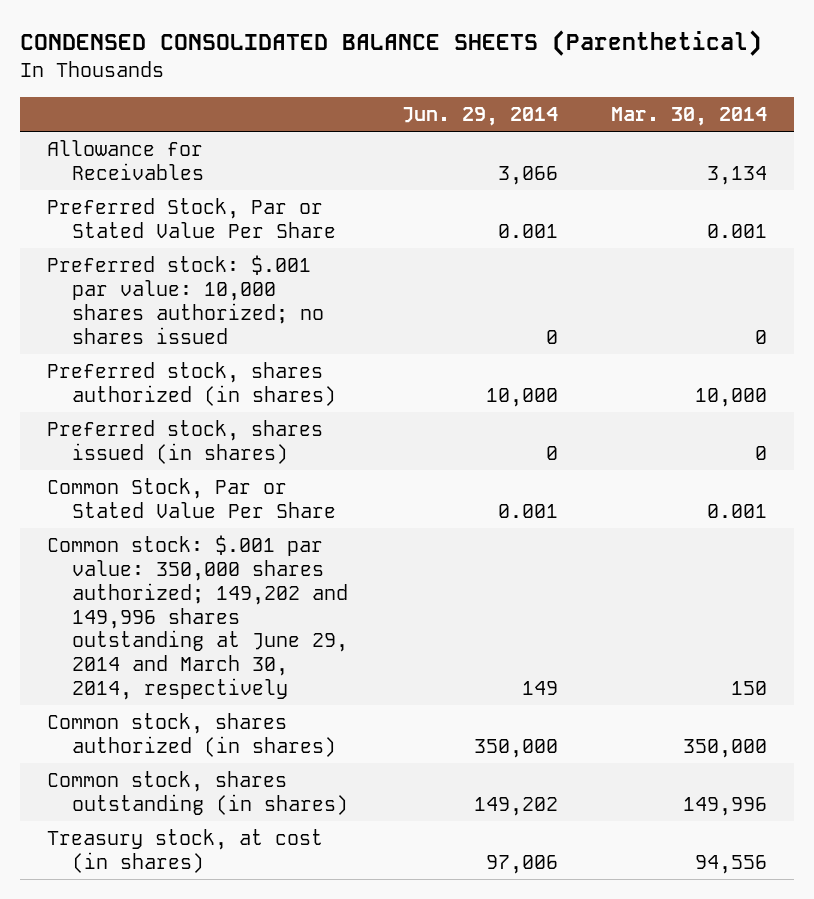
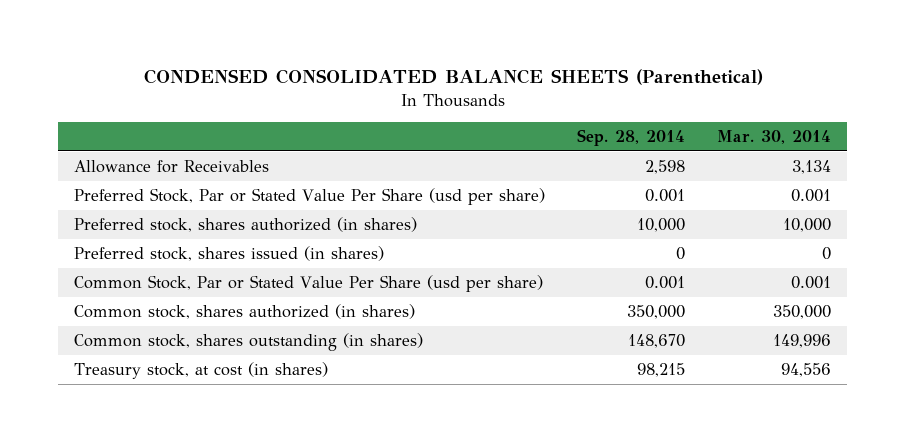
[401,106,558,126] Jun. 29, 2014 -> none
none -> [577,129,686,147] Sep. 28, 2014
[46,255,325,344] Preferred stock: $.001 par value: 10,000 shares authorized; no shares issued -> none
[46,198,337,238] Preferred Stock, Par or Stated Value Per Share -> [73,188,545,206] Preferred Stock, Par or Stated Value Per Share (usd per share)
[46,535,349,700] Common stock: $.001 par value: 350,000 shares authorized; 149,202 and 149,996 shares outstanding at June 29, 2014 and March 30, 2014, respectively -> none
[46,478,337,518] Common Stock, Par or Stated Value Per Share -> [73,275,543,293] Common Stock, Par or Stated Value Per Share (usd per share)

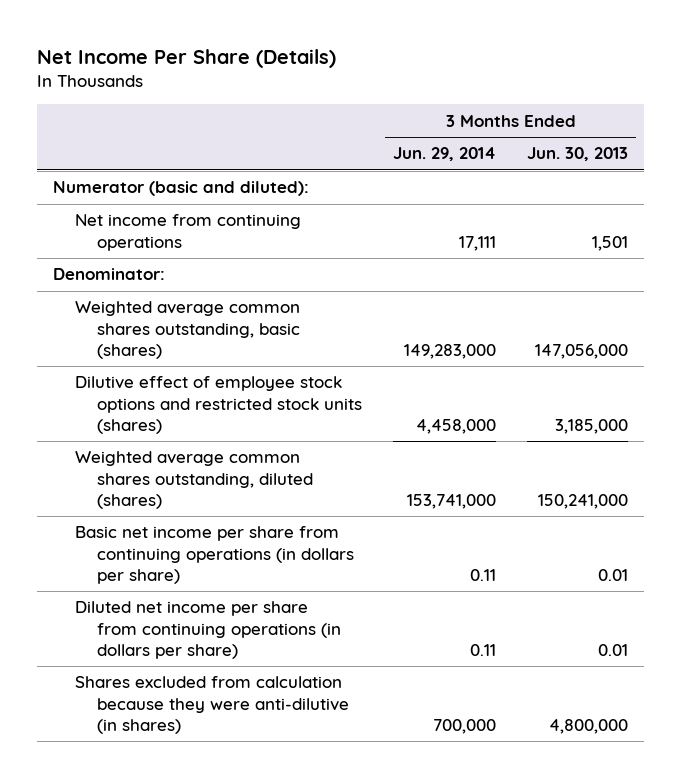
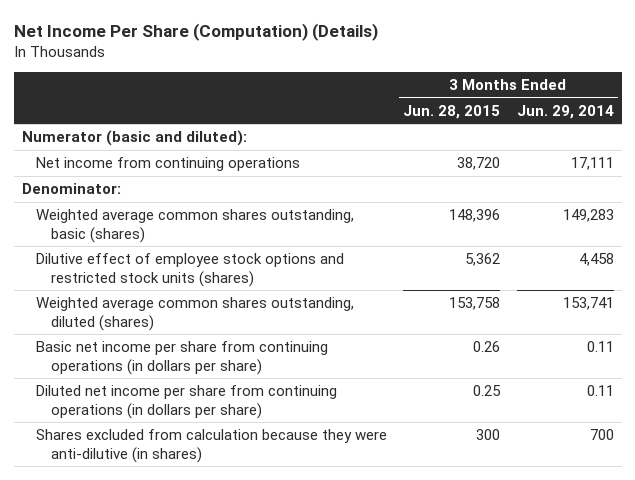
[37,48,337,68] Net Income Per Share (Details) -> [13,22,378,41] Net Income Per Share (Computation) (Details)
[527,147,629,162] Jun. 30, 2013 -> none
none -> [403,104,501,119] Jun. 28, 2015
[404,343,497,359] 149,283,000 -> [562,209,614,223] 149,283
[416,418,497,434] 4,458,000 -> [578,253,614,267] 4,458
[407,493,497,509] 153,741,000 -> [562,297,614,311] 153,741
[433,718,497,734] 700,000 -> [589,429,614,441] 700

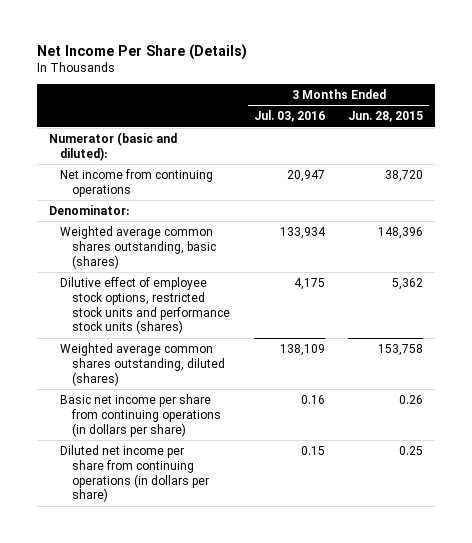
[13,22,378,41] Net Income Per Share (Computation) (Details) -> [36,43,247,60] Net Income Per Share (Details)
[516,104,614,119] Jun. 29, 2014 -> none
none -> [253,110,325,123] Jul. 03, 2016
[36,253,345,287] Dilutive effect of employee stock options and restricted stock units (shares) -> [60,276,230,335] Dilutive effect of employee stock options, restricted stock units and performance stock units (shares)
[36,429,388,463] Shares excluded from calculation because they were anti-dilutive (in shares) -> none

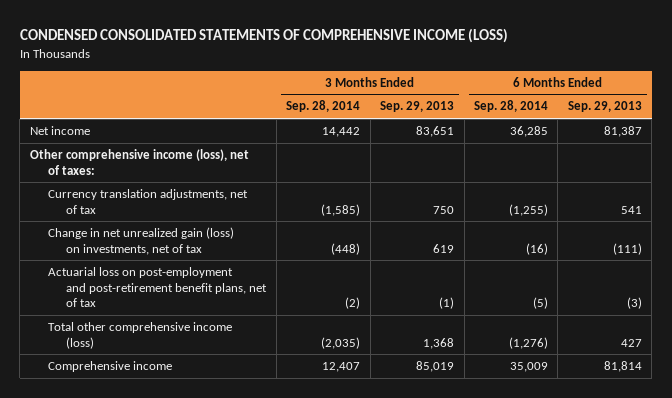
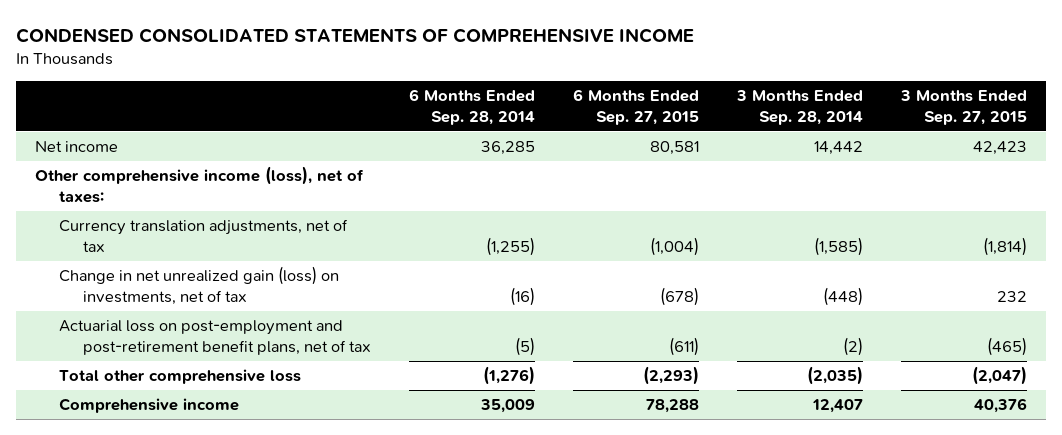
[19,27,508,43] CONDENSED CONSOLIDATED STATEMENTS OF COMPREHENSIVE INCOME (LOSS) -> [15,27,694,43] CONDENSED CONSOLIDATED STATEMENTS OF COMPREHENSIVE INCOME
[380,101,455,113] Sep. 29, 2013 -> none
[567,101,642,113] Sep. 29, 2013 -> none
none -> [572,88,699,125] 6 Months Ended Sep. 27, 2015
none -> [899,89,1027,125] 3 Months Ended Sep. 27, 2015
[48,322,233,349] Total other comprehensive income (loss) -> [59,369,302,385] Total other comprehensive loss

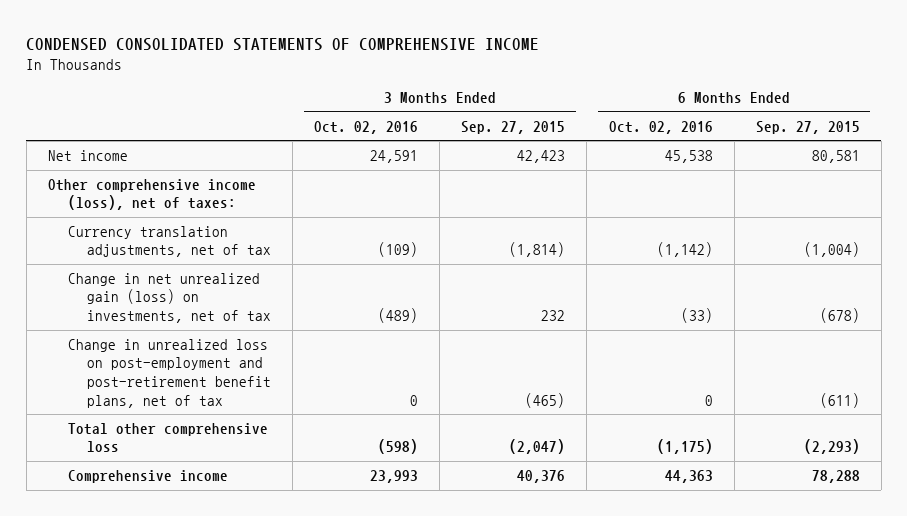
[409,88,536,125] 6 Months Ended Sep. 28, 2014 -> none
[735,89,863,125] 3 Months Ended Sep. 28, 2014 -> none
none -> [314,120,419,134] Oct. 02, 2016
none -> [608,120,713,134] Oct. 02, 2016
[59,320,372,356] Actuarial loss on post-employment and post-retirement benefit plans, net of tax -> [67,338,272,408] Change in unrealized loss on post-employment and post-retirement benefit plans, net of tax

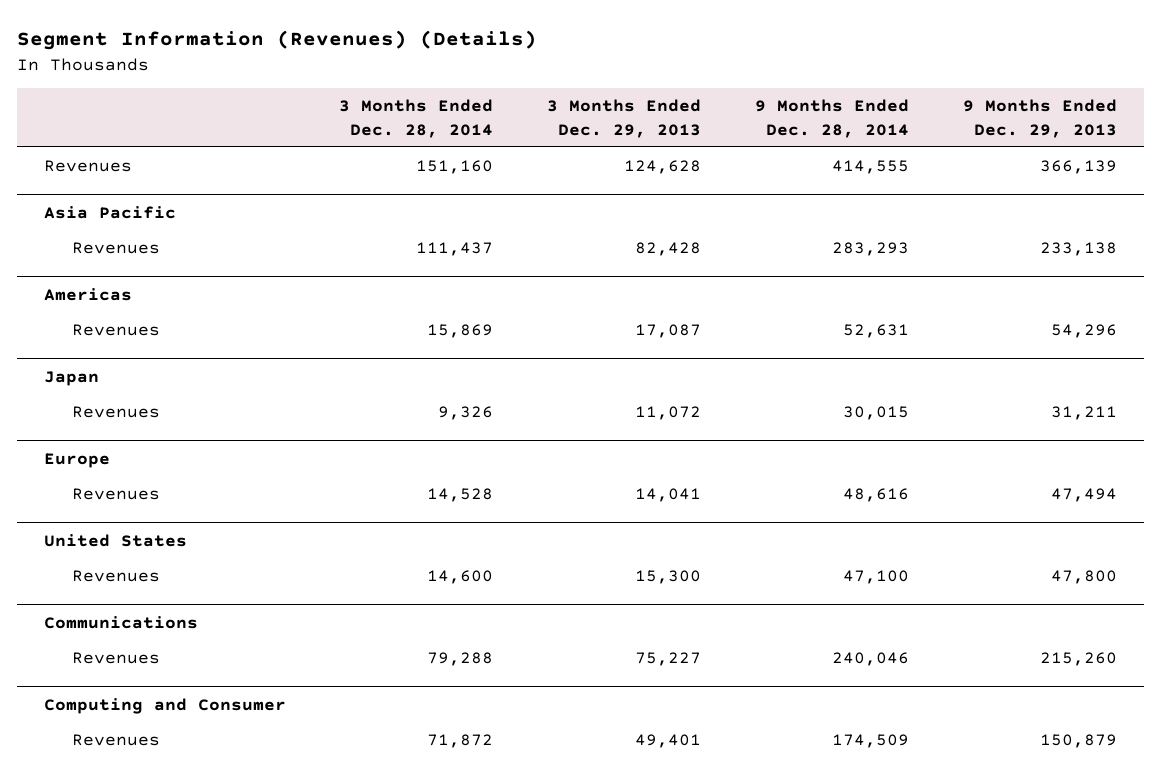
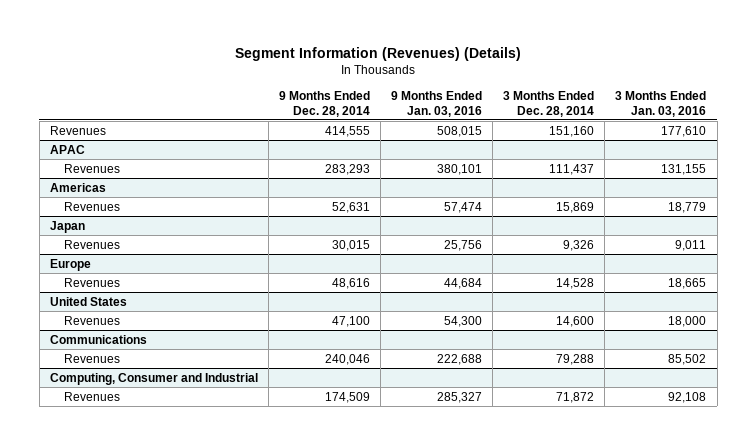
[547,98,702,138] 3 Months Ended Dec. 29, 2013 -> none
[962,98,1117,138] 9 Months Ended Dec. 29, 2013 -> none
none -> [391,90,483,117] 9 Months Ended Jan. 03, 2016
none -> [615,90,707,117] 3 Months Ended Jan. 03, 2016
[43,205,176,219] Asia Pacific -> [49,144,85,154] APAC
[43,697,286,714] Computing and Consumer -> [49,372,258,385] Computing, Consumer and Industrial

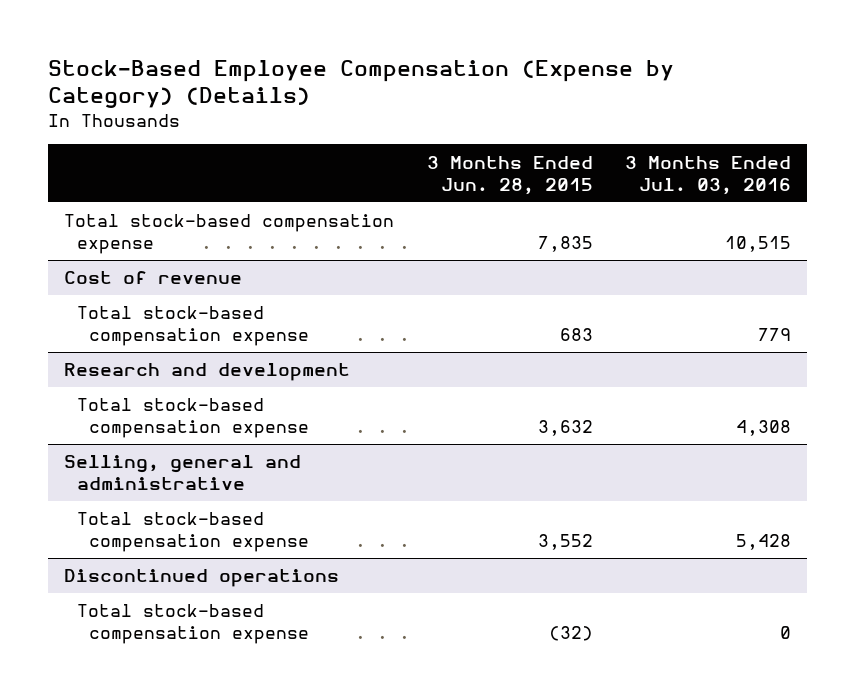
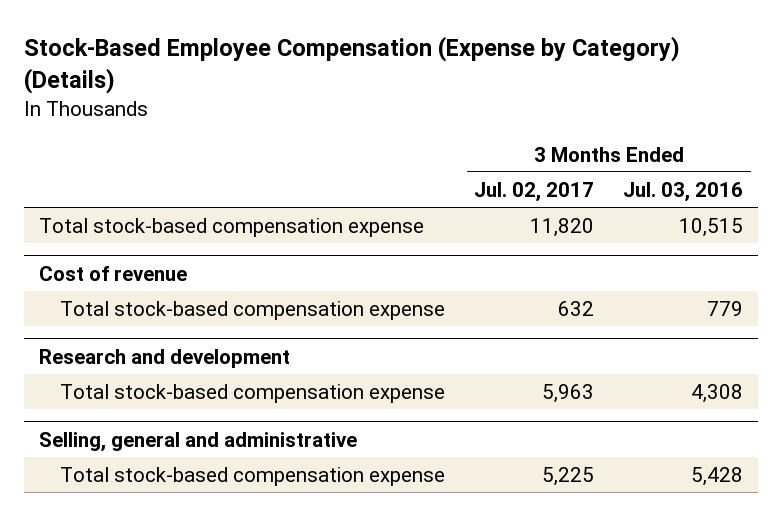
[426,155,593,195] 3 Months Ended Jun. 28, 2015 -> none
none -> [474,181,595,202] Jul. 02, 2017
[64,569,340,588] Discontinued operations -> none
[76,604,310,645] Total stock-based compensation expense -> none

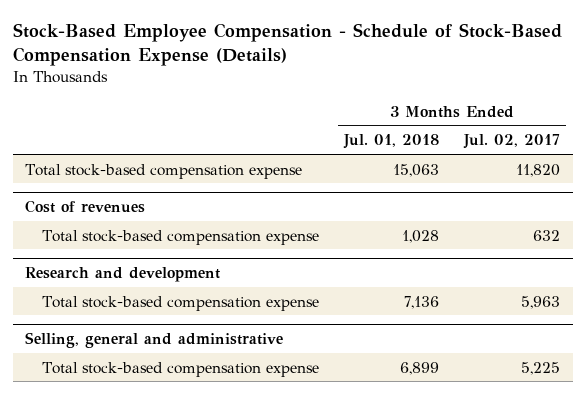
[24,36,681,95] Stock-Based Employee Compensation (Expense by Category) (Details) -> [12,22,562,66] Stock-Based Employee Compensation - Schedule of Stock-Based Compensation Expense (Details)
[623,181,744,202] Jul. 03, 2016 -> none
none -> [343,134,440,150] Jul. 01, 2018
[38,266,187,282] Cost of revenue -> [25,199,146,213] Cost of revenues

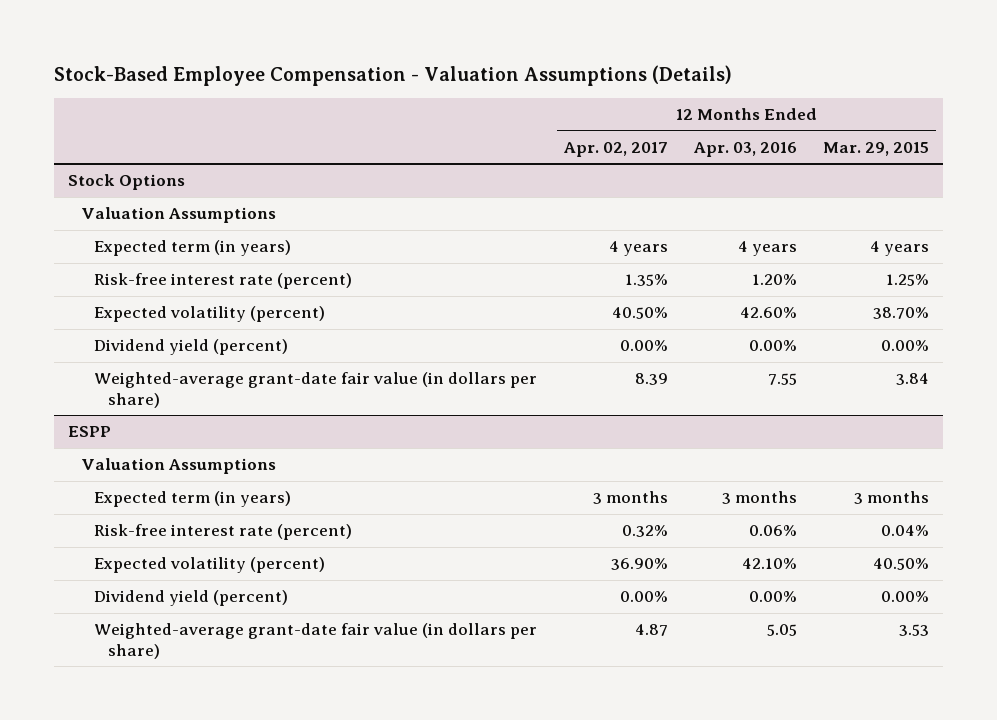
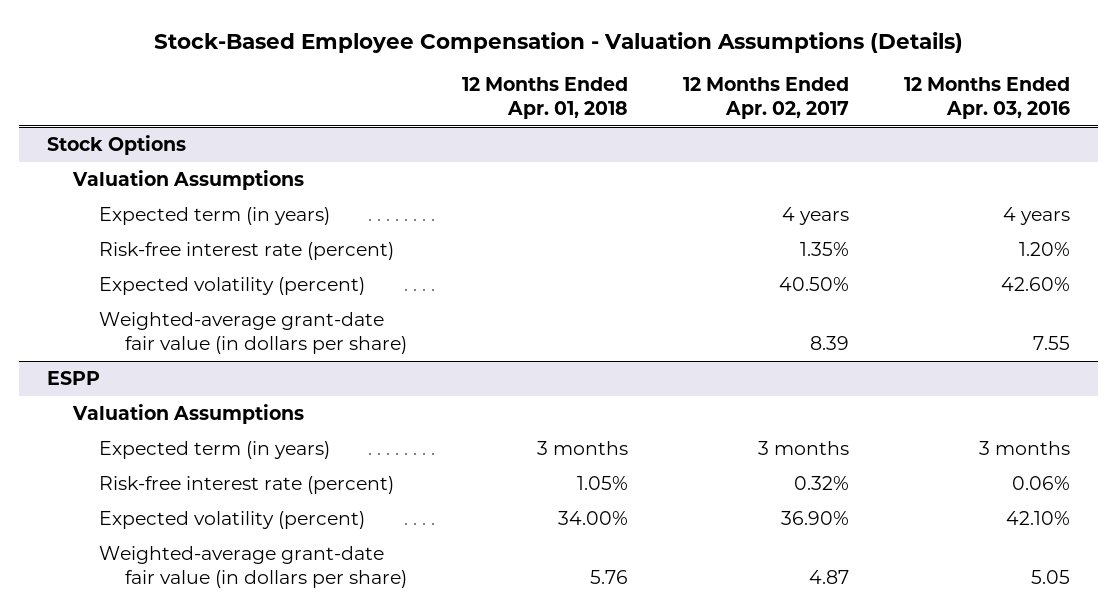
[823,141,930,156] Mar. 29, 2015 -> none
none -> [462,77,629,120] 12 Months Ended Apr. 01, 2018
[94,339,289,356] Dividend yield (percent) -> none
[94,590,289,607] Dividend yield (percent) -> none

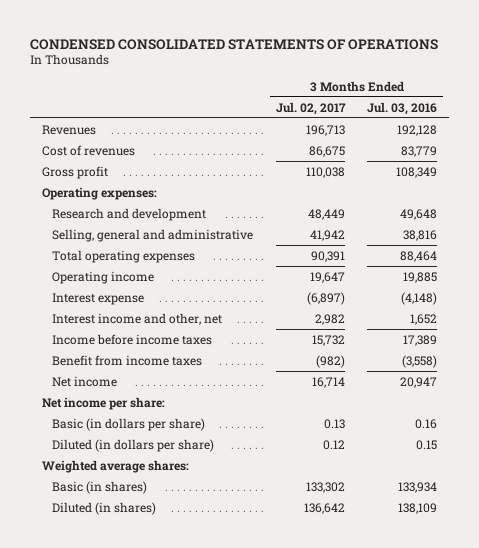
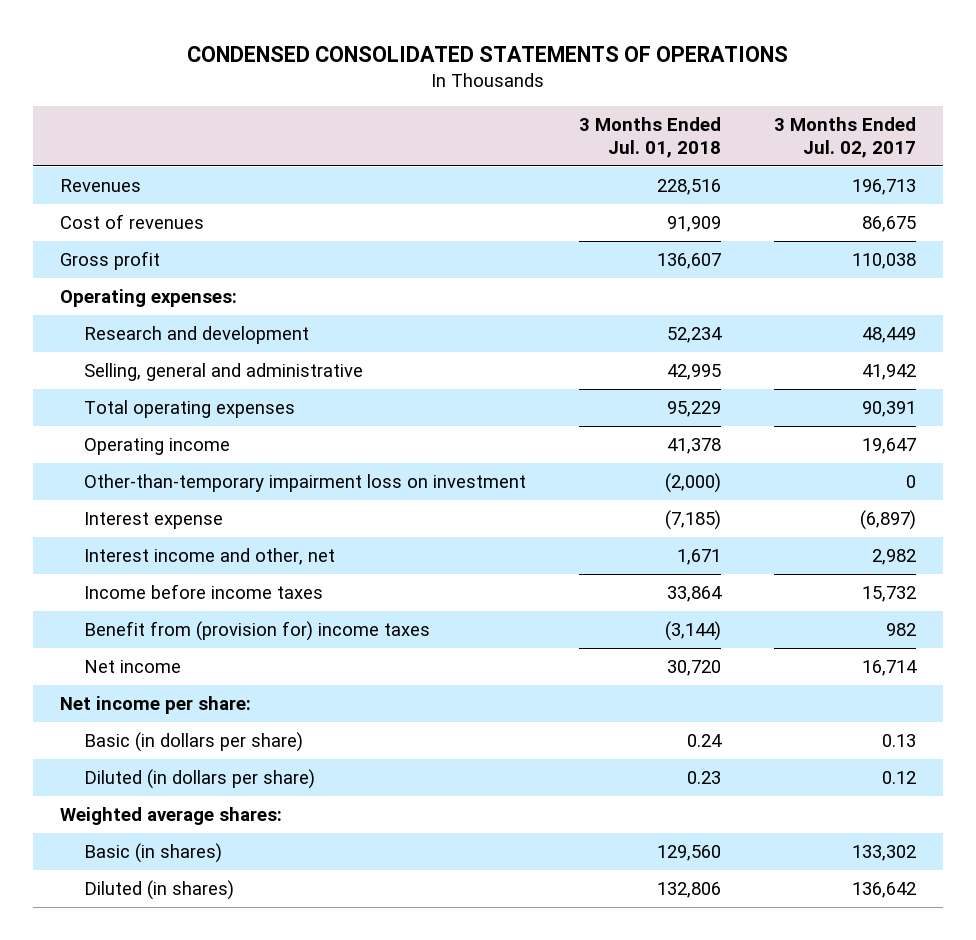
[367,101,438,115] Jul. 03, 2016 -> none
none -> [579,116,722,159] 3 Months Ended Jul. 01, 2018
none -> [84,474,527,493] Other-than-temporary impairment loss on investment
[51,354,202,366] Benefit from income taxes -> [84,621,431,642] Benefit from (provision for) income taxes
[315,354,345,368] (982) -> [886,623,917,637] 982

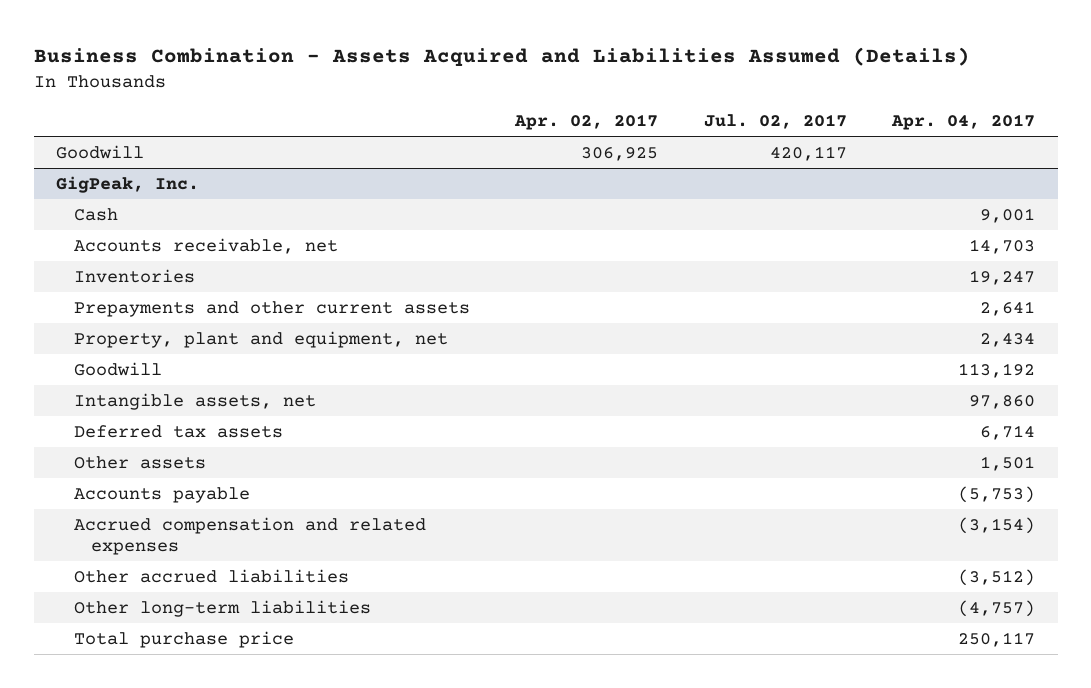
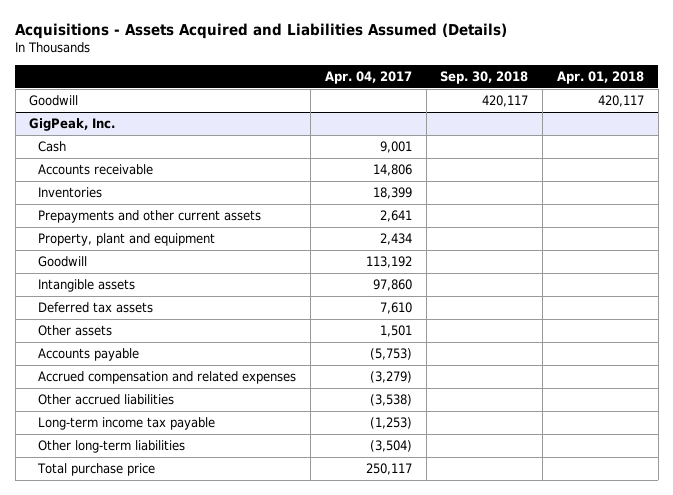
[33,46,970,66] Business Combination - Assets Acquired and Liabilities Assumed (Details) -> [15,23,508,40] Acquisitions - Assets Acquired and Liabilities Assumed (Details)
[514,113,659,130] Apr. 02, 2017 -> none
[703,113,847,129] Jul. 02, 2017 -> none
none -> [440,71,529,85] Sep. 30, 2018
none -> [556,71,644,85] Apr. 01, 2018
[73,237,338,254] Accounts receivable, net -> [38,164,154,176] Accounts receivable
[968,238,1035,254] 14,703 -> [372,164,412,177] 14,806
[968,269,1035,285] 19,247 -> [372,187,412,200] 18,399
[73,330,448,348] Property, plant and equipment, net -> [38,233,216,247] Property, plant and equipment
[73,392,316,410] Intangible assets, net -> [38,279,136,293] Intangible assets
[979,424,1035,440] 6,714 -> [379,302,412,315] 7,610
[957,516,1035,534] (3,154) -> [369,371,412,384] (3,279)
[957,568,1035,586] (3,512) -> [369,394,412,407] (3,538)
none -> [38,417,216,431] Long-term income tax payable
[957,599,1035,617] (4,757) -> [369,440,412,453] (3,504)

